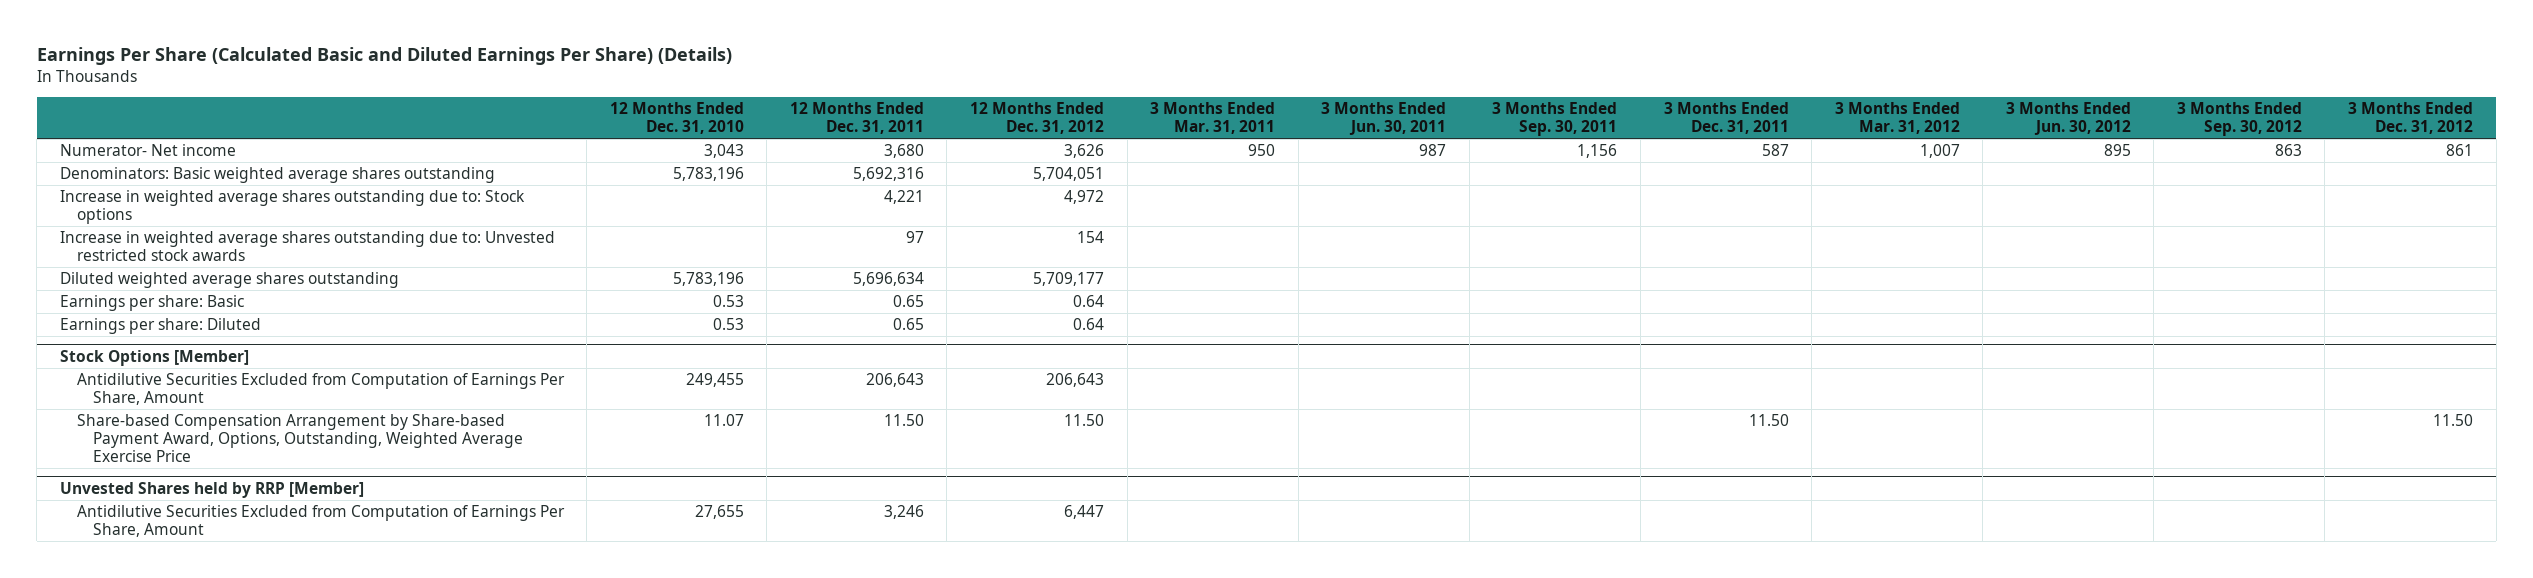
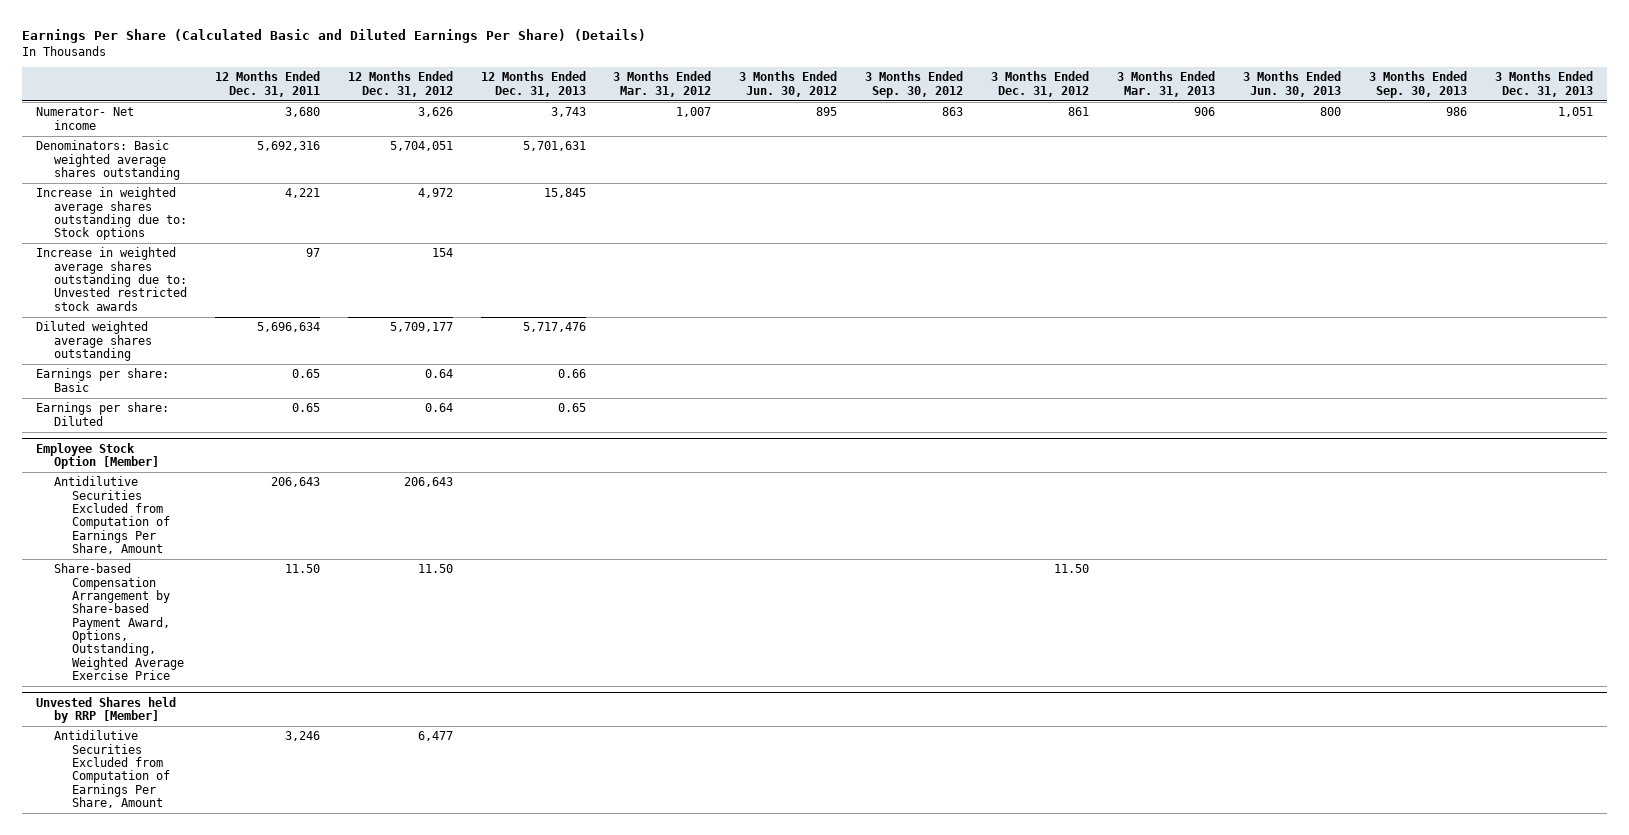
[609,102,744,135] 12 Months Ended Dec. 31, 2010 -> none
[1150,102,1276,135] 3 Months Ended Mar. 31, 2011 -> none
[1321,102,1447,136] 3 Months Ended Jun. 30, 2011 -> none
[1492,102,1618,137] 3 Months Ended Sep. 30, 2011 -> none
[1663,102,1789,135] 3 Months Ended Dec. 31, 2011 -> none
none -> [480,71,586,97] 12 Months Ended Dec. 31, 2013
none -> [1117,71,1216,97] 3 Months Ended Mar. 31, 2013
none -> [1242,71,1341,97] 3 Months Ended Jun. 30, 2013
none -> [1368,71,1467,98] 3 Months Ended Sep. 30, 2013
none -> [1494,71,1593,97] 3 Months Ended Dec. 31, 2013
[60,349,250,366] Stock Options [Member] -> [36,442,159,470] Employee Stock Option [Member]
[1063,504,1104,519] 6,447 -> [417,731,453,742] 6,477

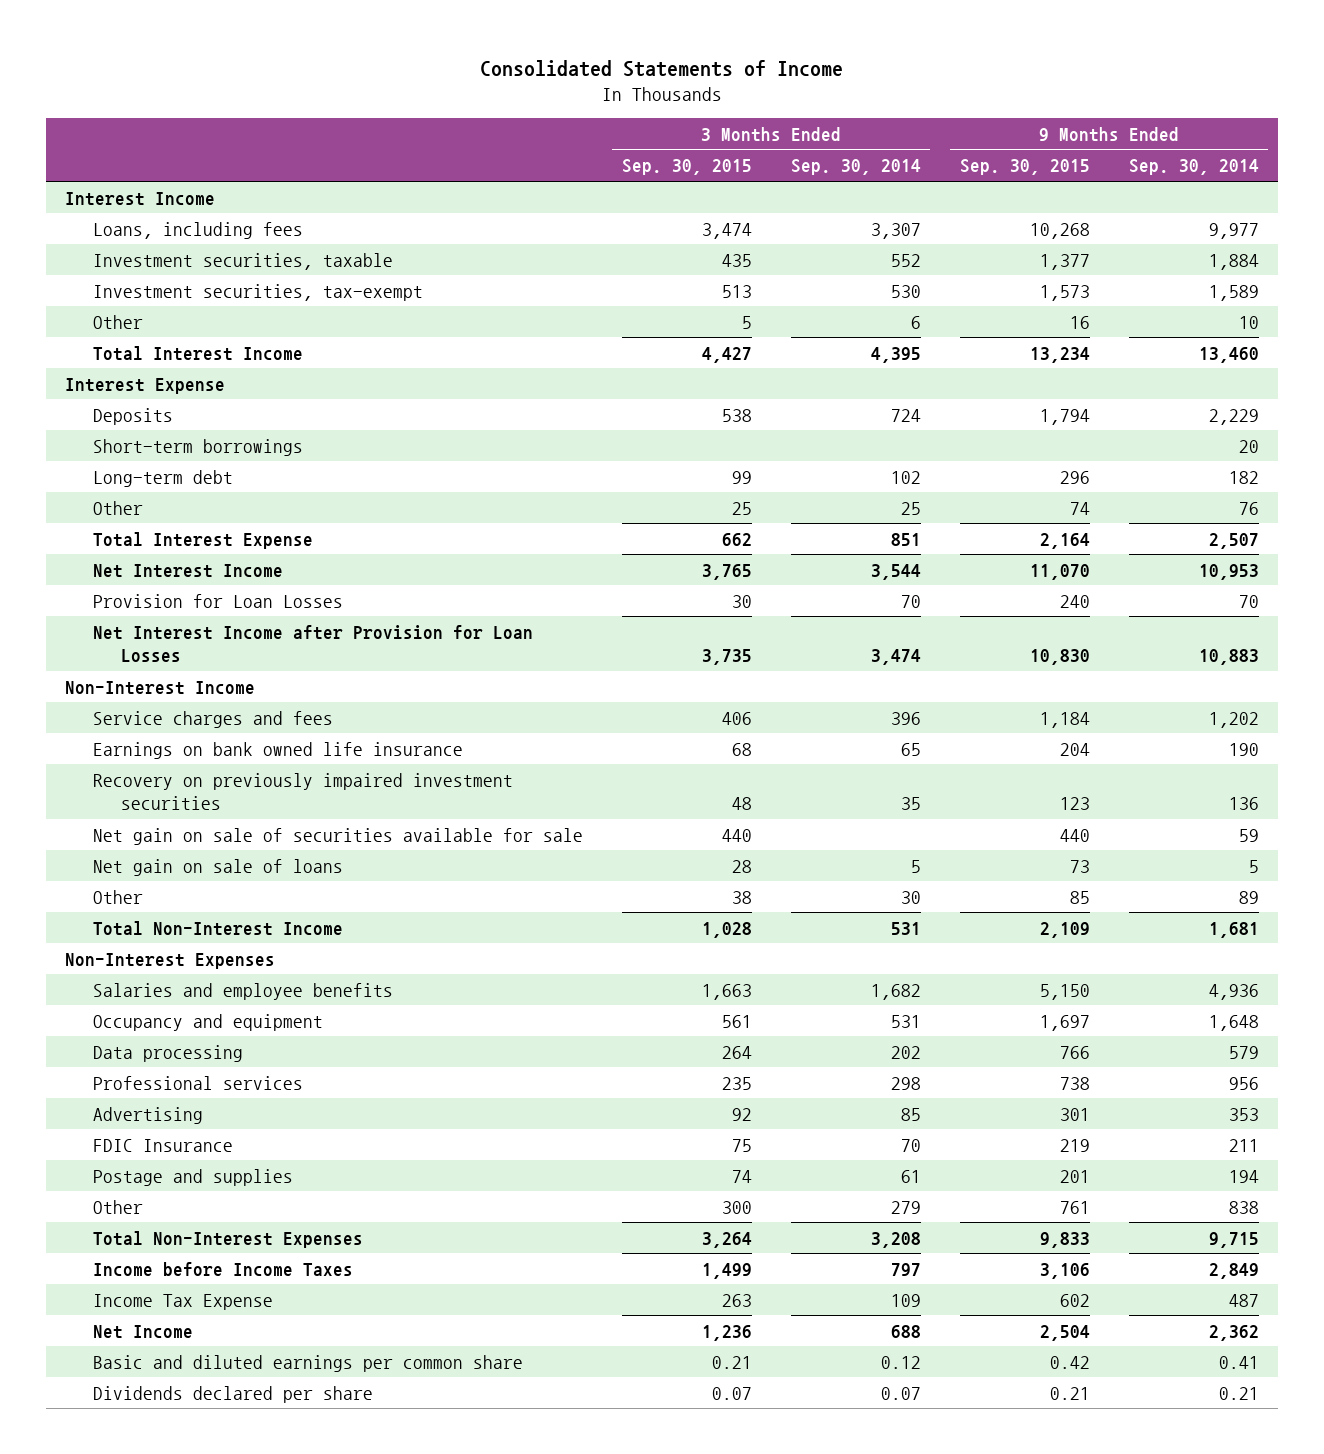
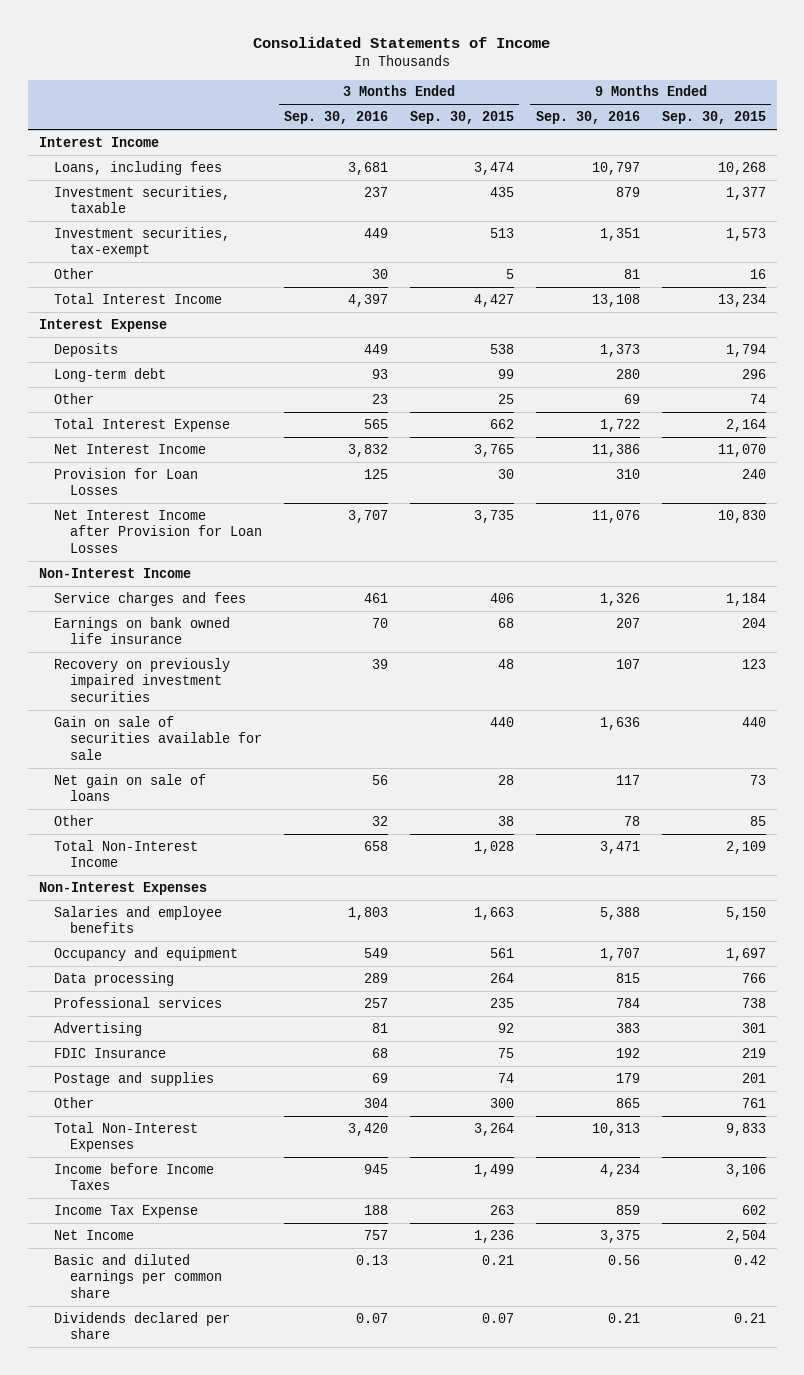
[790,159,921,176] Sep. 30, 2014 -> none
[1128,159,1259,176] Sep. 30, 2014 -> none
none -> [284,111,389,125] Sep. 30, 2016
none -> [535,111,640,125] Sep. 30, 2016
[92,438,303,456] Short-term borrowings -> none
[92,827,583,845] Net gain on sale of securities available for sale -> [54,715,263,760] Gain on sale of securities available for sale

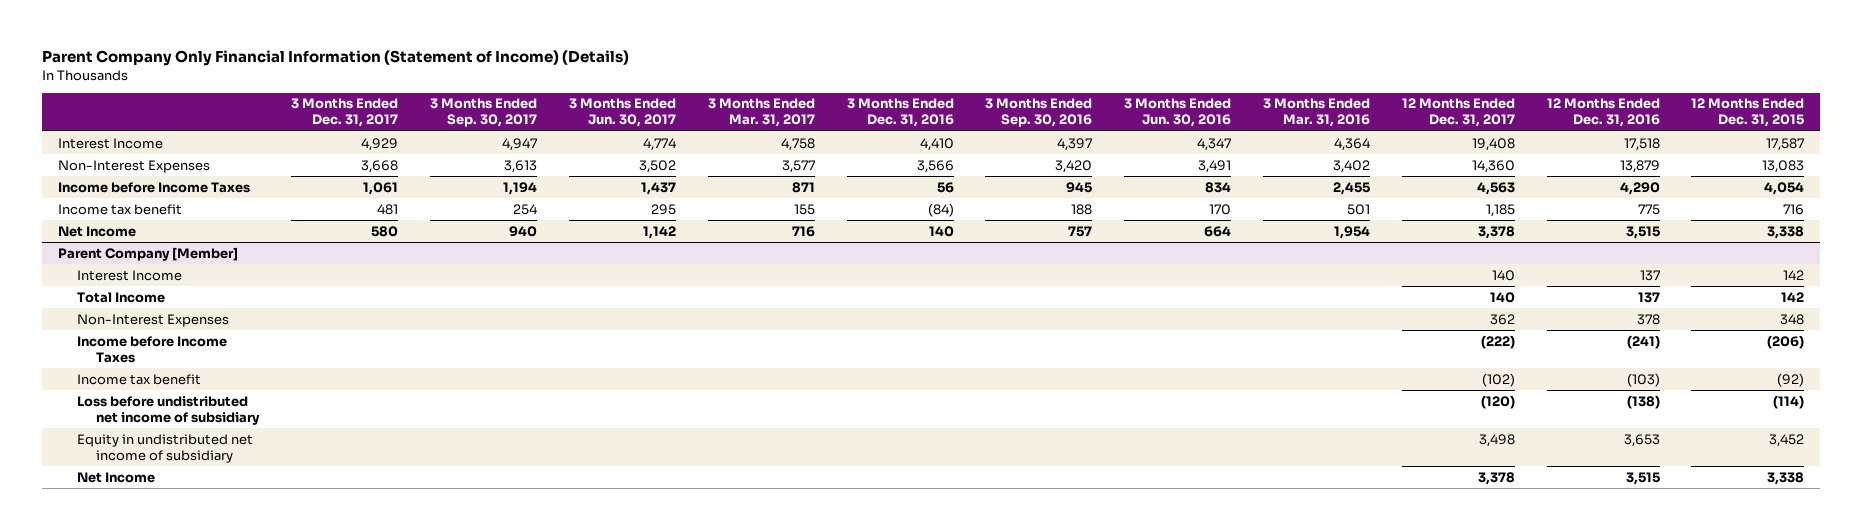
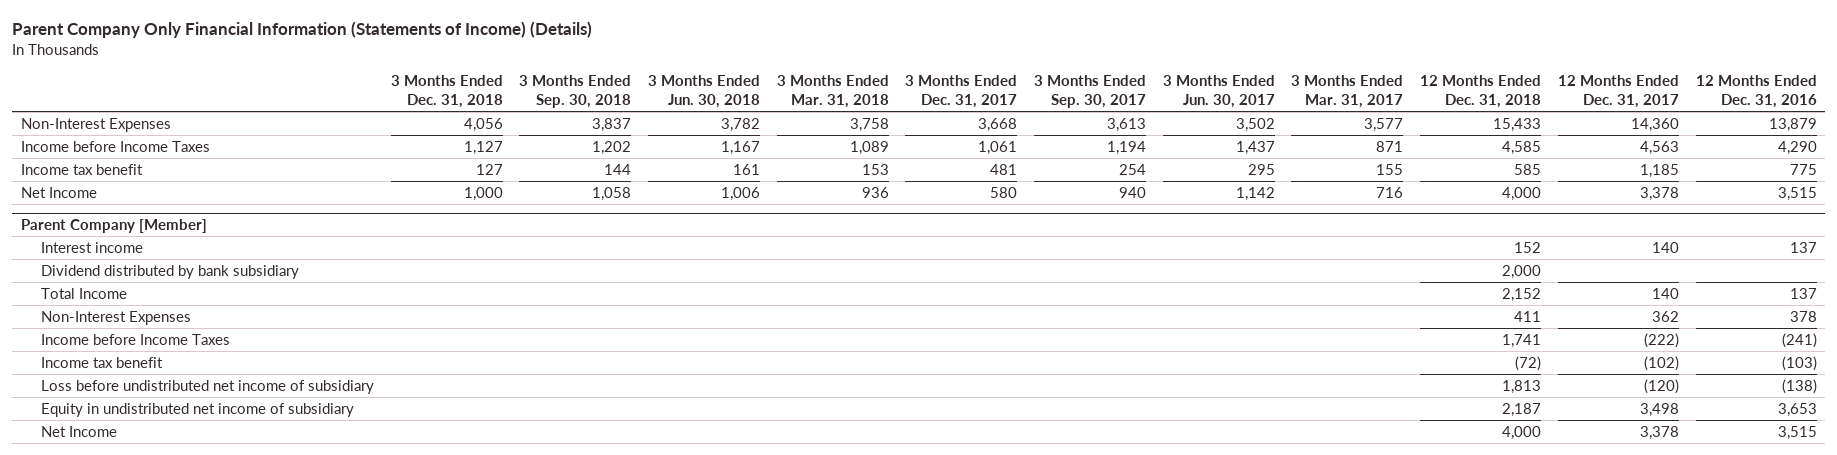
[42,50,630,67] Parent Company Only Financial Information (Statement of Income) (Details) -> [12,21,593,39] Parent Company Only Financial Information (Statements of Income) (Details)
[846,98,954,128] 3 Months Ended Dec. 31, 2016 -> none
[985,98,1093,128] 3 Months Ended Sep. 30, 2016 -> none
[1124,98,1232,128] 3 Months Ended Jun. 30, 2016 -> none
[1262,98,1370,128] 3 Months Ended Mar. 31, 2016 -> none
[1691,98,1805,128] 12 Months Ended Dec. 31, 2015 -> none
none -> [390,75,503,109] 3 Months Ended Dec. 31, 2018
none -> [519,75,632,109] 3 Months Ended Sep. 30, 2018
none -> [647,75,760,109] 3 Months Ended Jun. 30, 2018
none -> [776,75,889,109] 3 Months Ended Mar. 31, 2018
none -> [1420,75,1542,109] 12 Months Ended Dec. 31, 2018
[58,137,164,149] Interest Income -> none
[77,269,183,281] Interest Income -> [40,241,143,253] Interest income
none -> [40,264,299,279] Dividend distributed by bank subsidiary

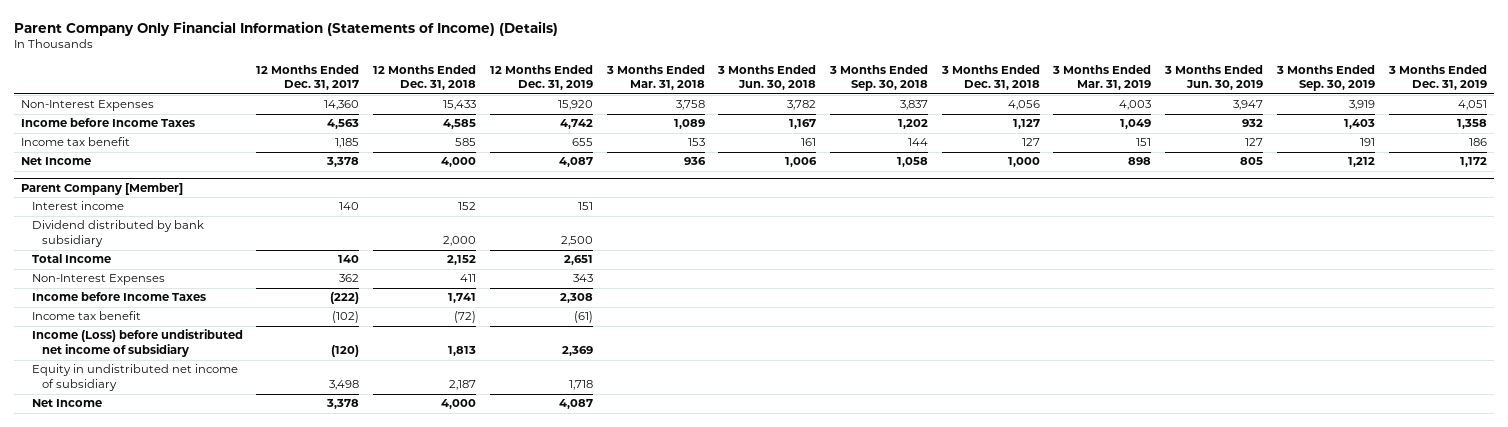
[905,75,1018,109] 3 Months Ended Dec. 31, 2017 -> none
[1034,75,1147,109] 3 Months Ended Sep. 30, 2017 -> none
[1162,75,1275,109] 3 Months Ended Jun. 30, 2017 -> none
[1291,75,1404,109] 3 Months Ended Mar. 31, 2017 -> none
[1695,75,1817,109] 12 Months Ended Dec. 31, 2016 -> none
none -> [489,64,593,91] 12 Months Ended Dec. 31, 2019
none -> [1052,64,1152,91] 3 Months Ended Mar. 31, 2019
none -> [1164,64,1264,91] 3 Months Ended Jun. 30, 2019
none -> [1275,64,1375,92] 3 Months Ended Sep. 30, 2019
none -> [1387,64,1487,91] 3 Months Ended Dec. 31, 2019
[40,379,374,394] Loss before undistributed net income of subsidiary -> [31,329,243,358] Income (Loss) before undistributed net income of subsidiary

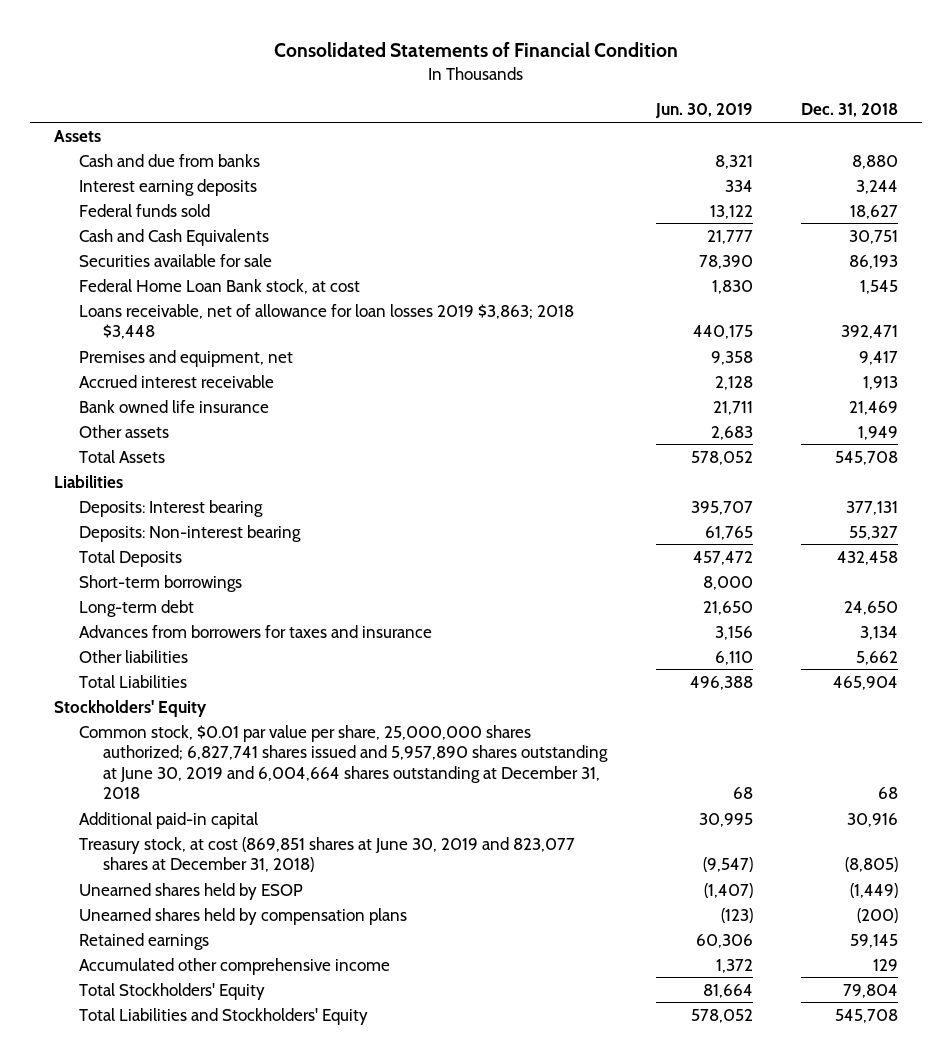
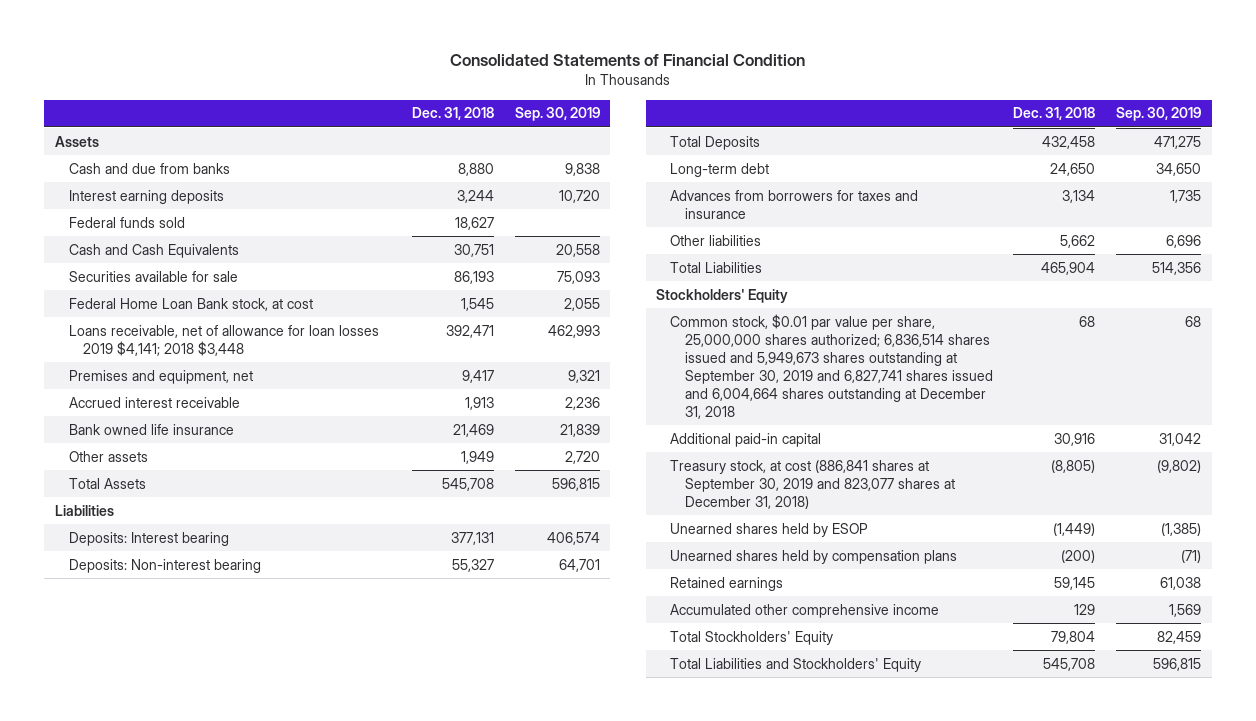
[654,103,753,119] Jun. 30, 2019 -> none
none -> [514,107,600,122] Sep. 30, 2019
[78,303,574,340] Loans receivable, net of allowance for loan losses 2019 $3,863; 2018 $3,448 -> [68,324,379,356] Loans receivable, net of allowance for loan losses 2019 $4,141; 2018 $3,448
[78,574,242,592] Short-term borrowings -> none
[78,724,609,800] Common stock, $0.01 par value per share, 25,000,000 shares authorized; 6,827,741 shares issued and 5,957,890 shares outstanding at June 30, 2019 and 6,004,664 shares outstanding at December 31, 2018 -> [670,313,993,420] Common stock, $0.01 par value per share, 25,000,000 shares authorized; 6,836,514 shares issued and 5,949,673 shares outstanding at September 30, 2019 and 6,827,741 shares issued and 6,004,664 shares outstanding at December 31, 2018
[78,836,575,873] Treasury stock, at cost (869,851 shares at June 30, 2019 and 823,077 shares at December 31, 2018) -> [670,459,955,509] Treasury stock, at cost (886,841 shares at September 30, 2019 and 823,077 shares at December 31, 2018)

